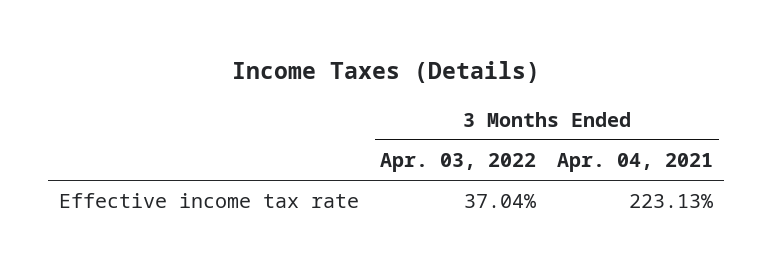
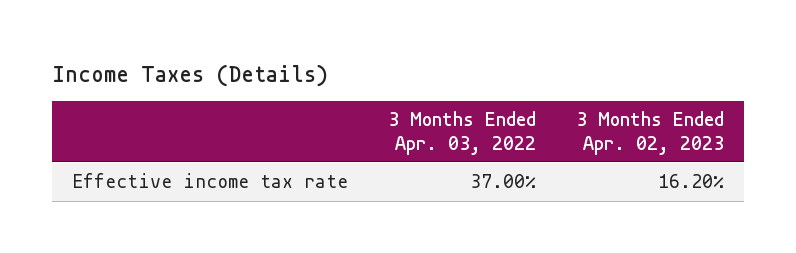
[557,153,714,173] Apr. 04, 2021 -> none
none -> [576,111,725,155] 3 Months Ended Apr. 02, 2023
[463,194,536,209] 37.04% -> [469,174,536,189] 37.00%

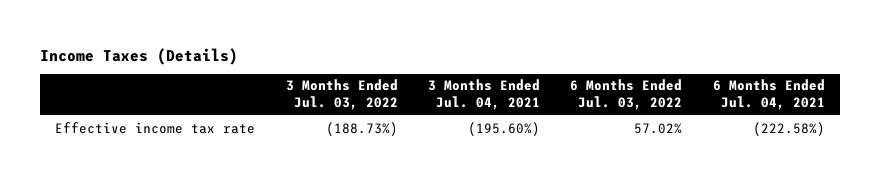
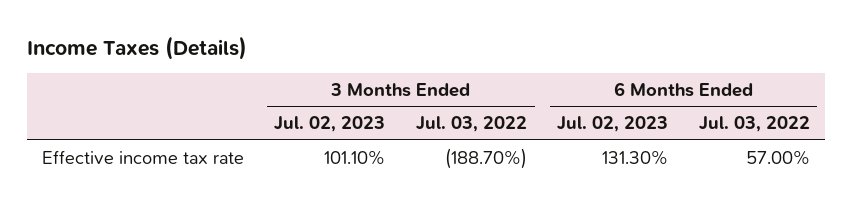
[427,79,540,111] 3 Months Ended Jul. 04, 2021 -> none
[712,79,825,111] 6 Months Ended Jul. 04, 2021 -> none
none -> [274,116,386,133] Jul. 02, 2023
none -> [557,116,669,133] Jul. 02, 2023
[325,121,398,136] (188.73%) -> [444,147,527,169] (188.70%)
[634,122,683,134] 57.02% -> [745,149,810,165] 57.00%

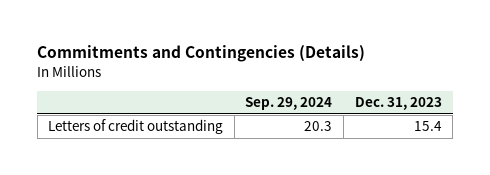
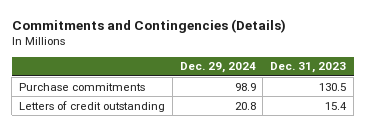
[245,97,333,111] Sep. 29, 2024 -> none
none -> [179,62,256,74] Dec. 29, 2024
none -> [18,82,145,91] Purchase commitments

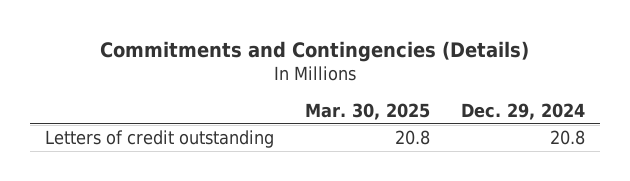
[270,62,347,74] Dec. 31, 2023 -> none
none -> [304,102,430,120] Mar. 30, 2025
[18,82,145,91] Purchase commitments -> none

